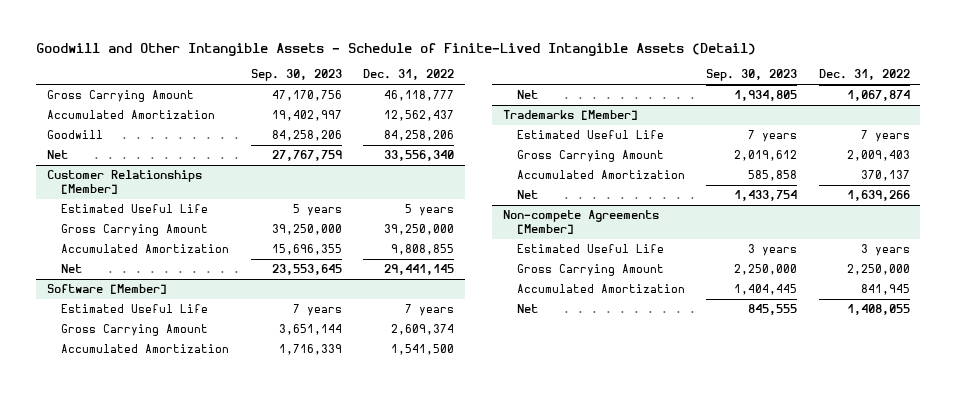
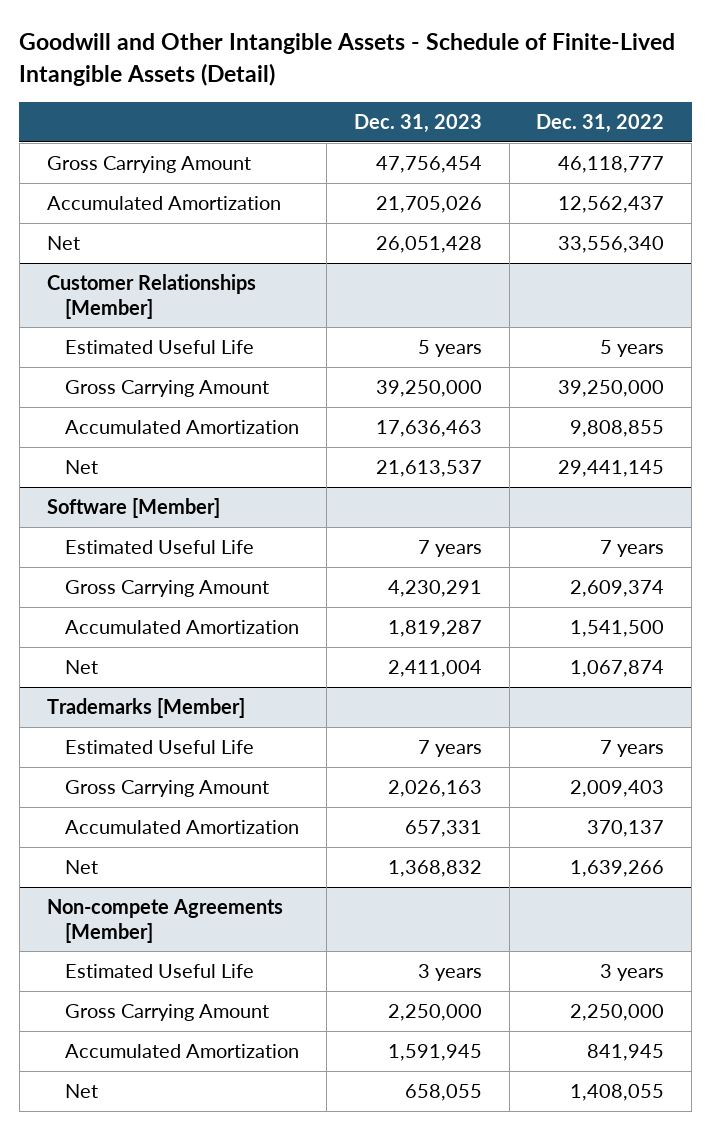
[250,69,342,82] Sep. 30, 2023 -> none
none -> [353,114,482,134] Dec. 31, 2023
[46,130,103,140] Goodwill -> none

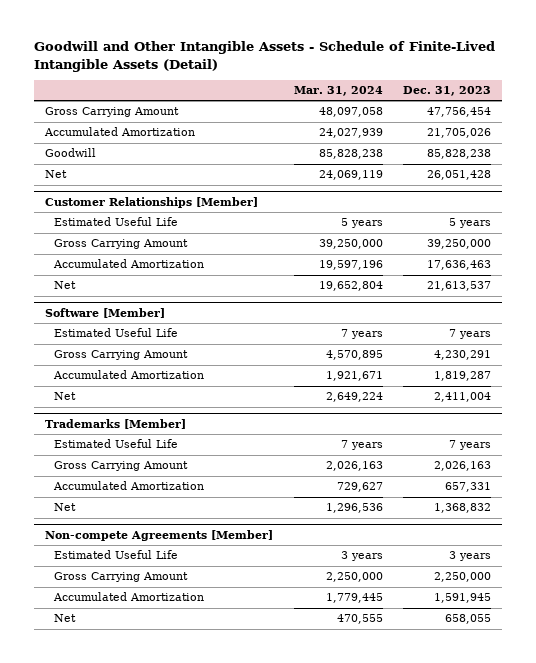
[536,114,665,134] Dec. 31, 2022 -> none
none -> [293,86,383,97] Mar. 31, 2024
none -> [44,148,96,158] Goodwill

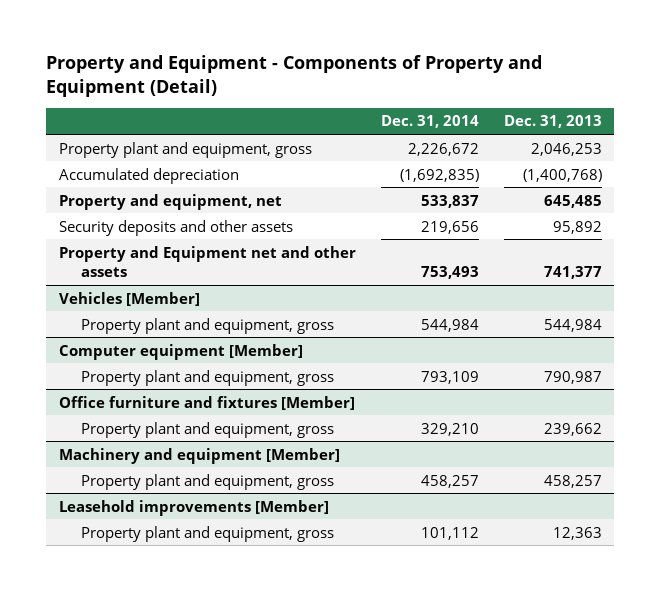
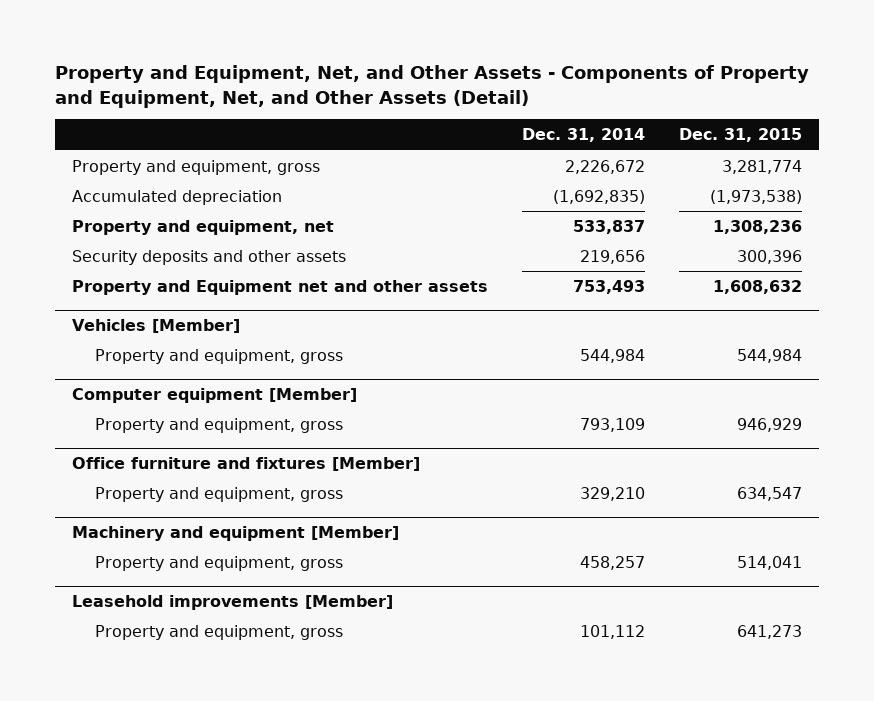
[45,55,542,97] Property and Equipment - Components of Property and Equipment (Detail) -> [54,65,809,108] Property and Equipment, Net, and Other Assets - Components of Property and Equipment, Net, and Other Assets (Detail)
[503,115,602,129] Dec. 31, 2013 -> none
none -> [679,128,803,143] Dec. 31, 2015
[58,141,312,158] Property plant and equipment, gross -> [71,159,320,175] Property and equipment, gross
[80,317,334,334] Property plant and equipment, gross -> [95,348,344,364] Property and equipment, gross
[80,369,334,386] Property plant and equipment, gross -> [95,417,344,433] Property and equipment, gross
[80,421,334,438] Property plant and equipment, gross -> [95,486,344,502] Property and equipment, gross
[80,473,334,490] Property plant and equipment, gross -> [95,555,344,571] Property and equipment, gross
[80,525,334,542] Property plant and equipment, gross -> [95,624,344,640] Property and equipment, gross

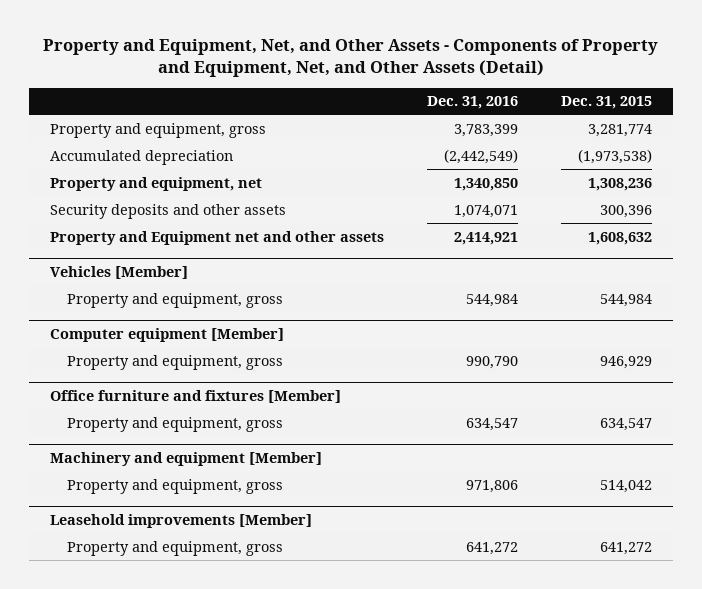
[521,128,645,143] Dec. 31, 2014 -> none
none -> [427,96,519,110] Dec. 31, 2016
[737,555,803,570] 514,041 -> [599,479,652,493] 514,042
[737,624,803,639] 641,273 -> [599,541,652,555] 641,272

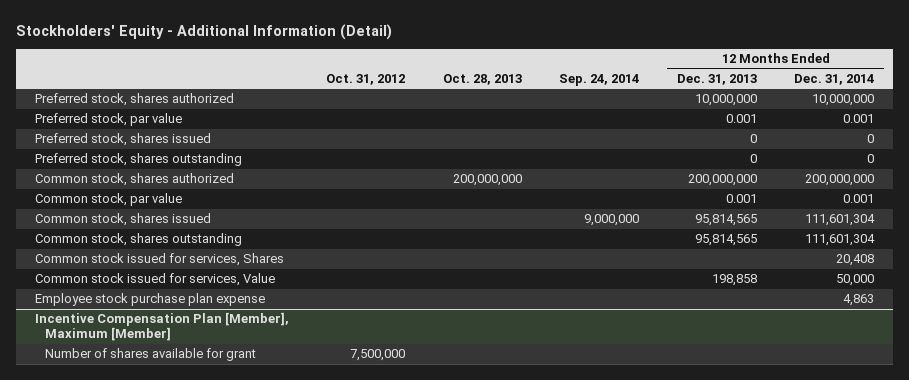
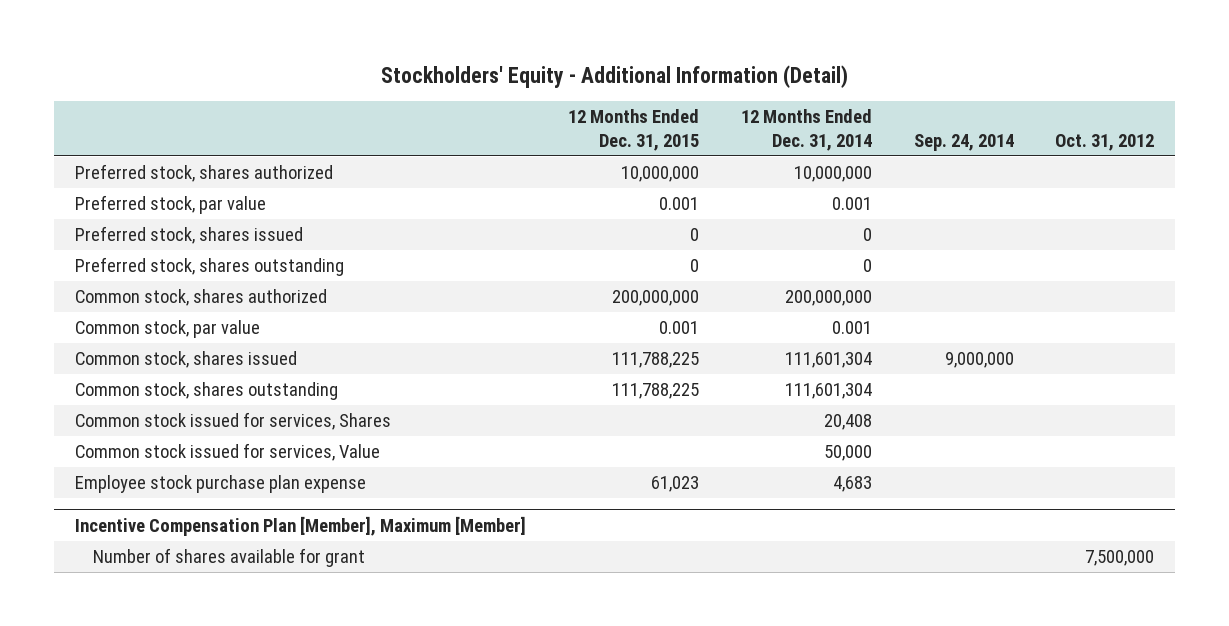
[442,73,522,85] Oct. 28, 2013 -> none
[676,73,757,85] Dec. 31, 2013 -> none
none -> [567,109,699,152] 12 Months Ended Dec. 31, 2015
[843,294,875,307] 4,863 -> [832,475,872,492] 4,683

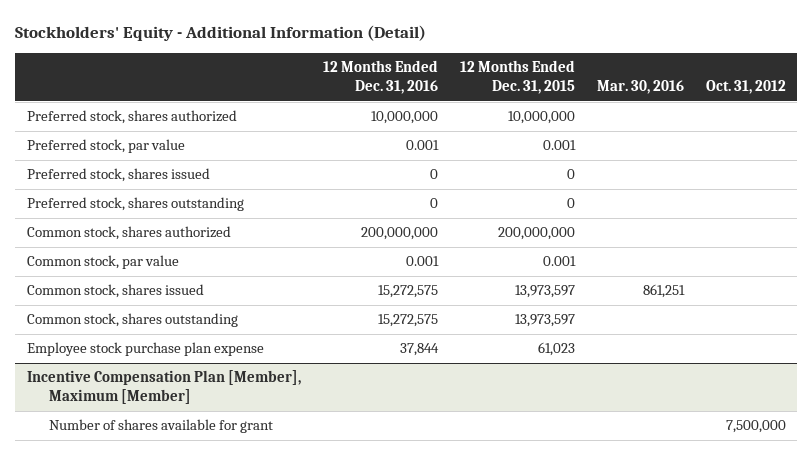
[740,109,872,152] 12 Months Ended Dec. 31, 2014 -> none
[913,134,1014,152] Sep. 24, 2014 -> none
none -> [322,60,438,95] 12 Months Ended Dec. 31, 2016
none -> [596,80,684,95] Mar. 30, 2016
[75,411,392,430] Common stock issued for services, Shares -> none
[75,442,381,461] Common stock issued for services, Value -> none
[611,351,699,368] 111,788,225 -> [514,285,575,299] 13,973,597
[611,382,699,399] 111,788,225 -> [514,314,575,328] 13,973,597

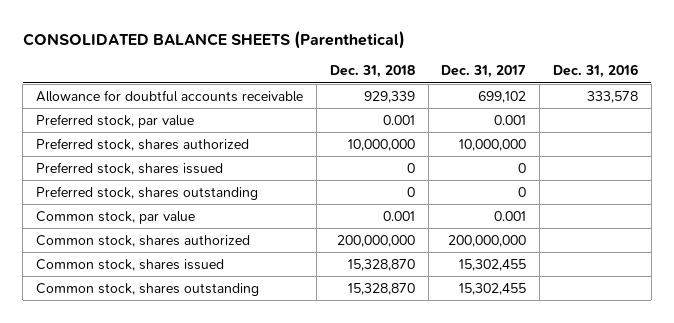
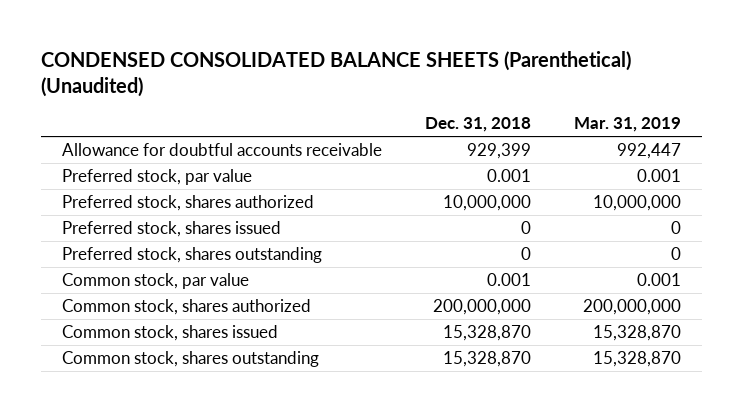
[22,30,405,49] CONSOLIDATED BALANCE SHEETS (Parenthetical) -> [41,51,632,98] CONDENSED CONSOLIDATED BALANCE SHEETS (Parenthetical) (Unaudited)
[441,65,527,79] Dec. 31, 2017 -> none
[553,64,639,79] Dec. 31, 2016 -> none
none -> [573,117,681,133] Mar. 31, 2019
[363,90,415,103] 929,339 -> [467,143,532,160] 929,399

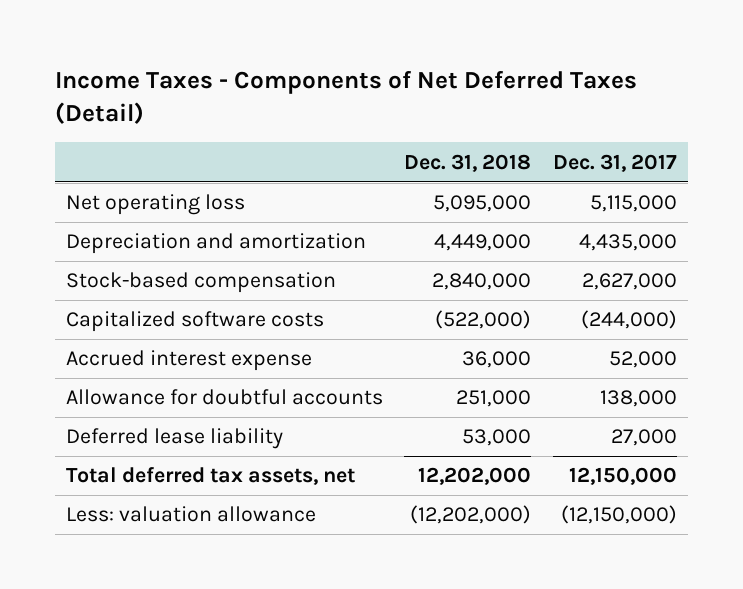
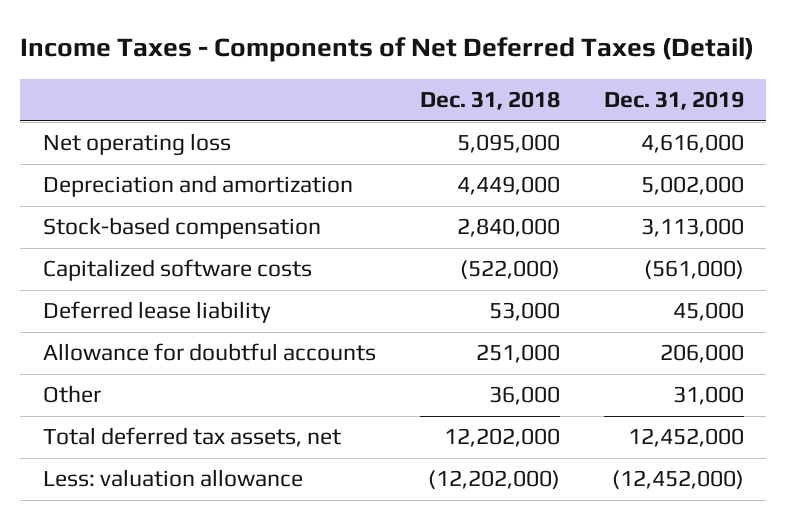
[553,153,678,172] Dec. 31, 2017 -> none
none -> [604,91,745,111] Dec. 31, 2019
[65,350,312,372] Accrued interest expense -> none
[65,389,383,406] Allowance for doubtful accounts -> [42,343,376,362] Allowance for doubtful accounts
none -> [42,385,101,404] Other

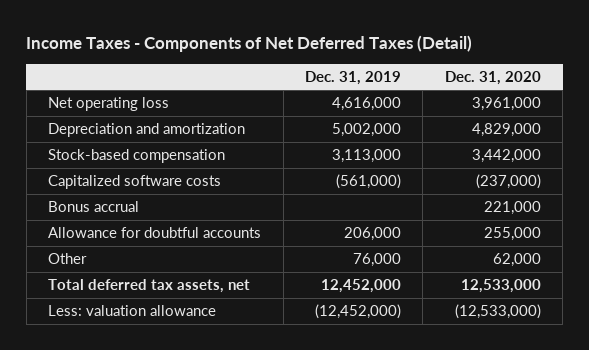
[419,91,560,111] Dec. 31, 2018 -> none
none -> [444,70,541,85] Dec. 31, 2020
[42,301,271,324] Deferred lease liability -> none
none -> [48,201,140,213] Bonus accrual
[673,386,745,406] 31,000 -> [353,253,402,268] 76,000

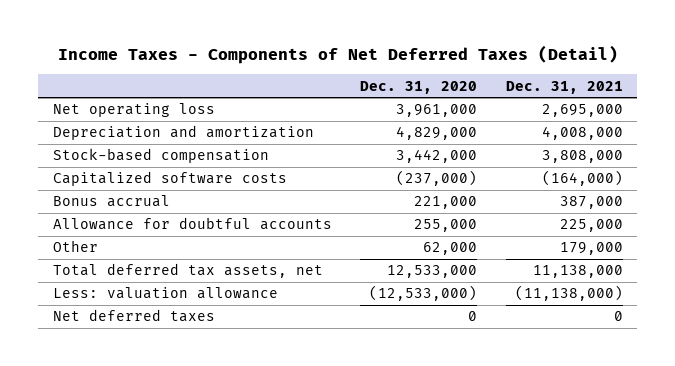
[305,70,402,85] Dec. 31, 2019 -> none
none -> [505,80,623,94] Dec. 31, 2021
none -> [52,309,215,323] Net deferred taxes

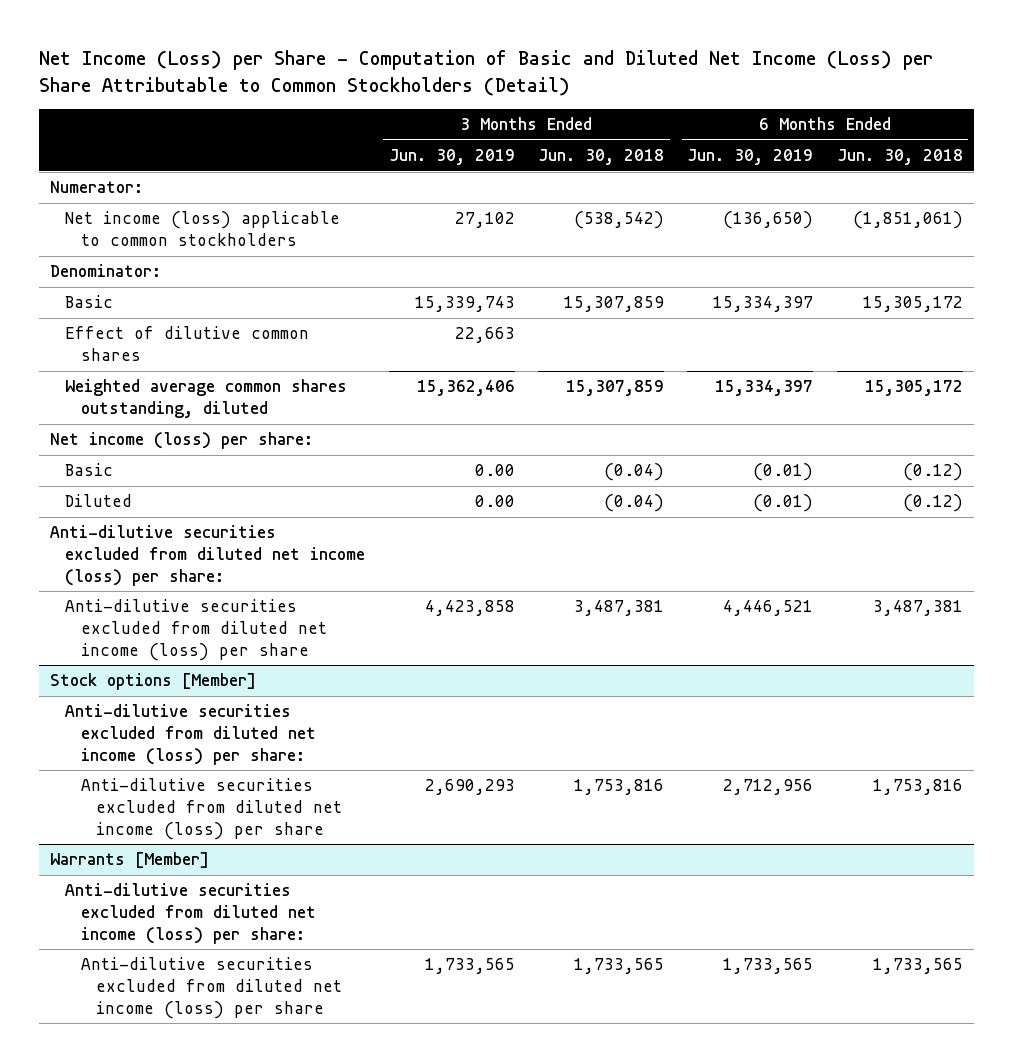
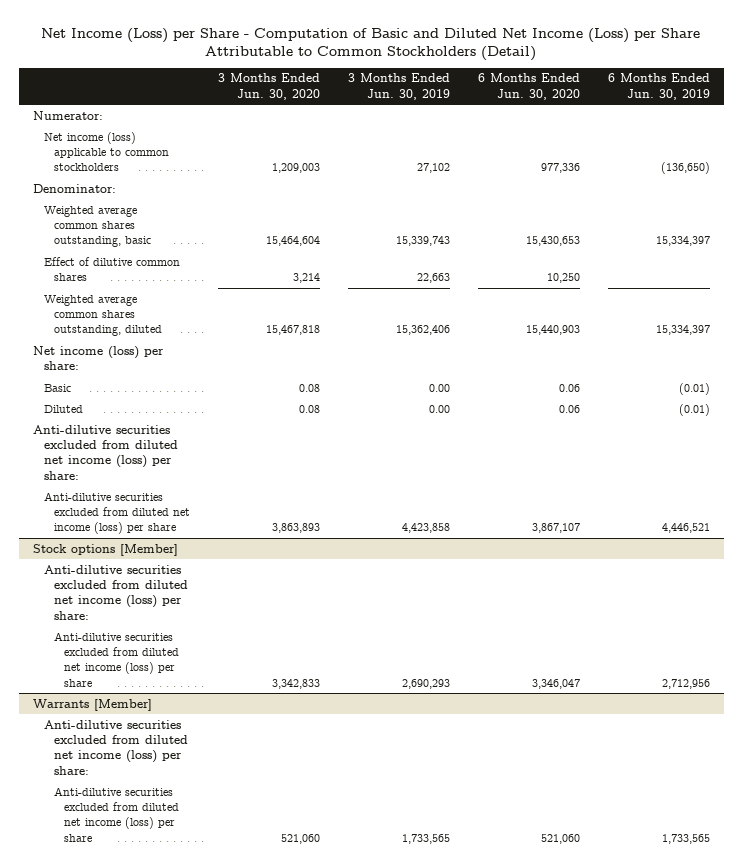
[538,149,665,166] Jun. 30, 2018 -> none
[836,149,963,166] Jun. 30, 2018 -> none
none -> [217,73,320,100] 3 Months Ended Jun. 30, 2020
none -> [477,73,580,100] 6 Months Ended Jun. 30, 2020
[65,295,114,309] Basic -> [43,205,151,248] Weighted average common shares outstanding, basic

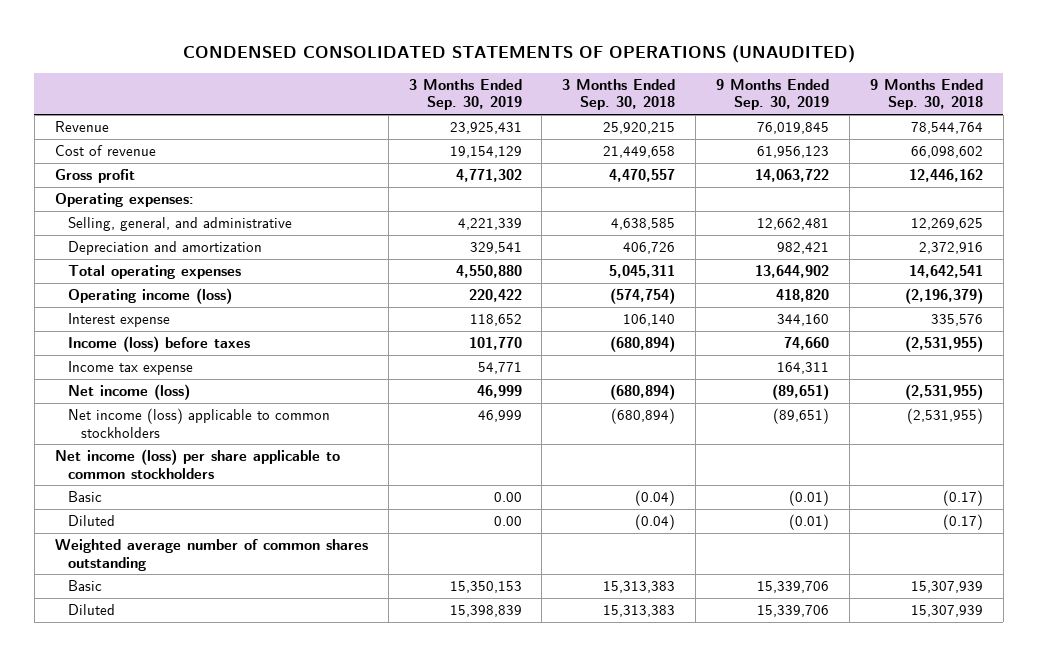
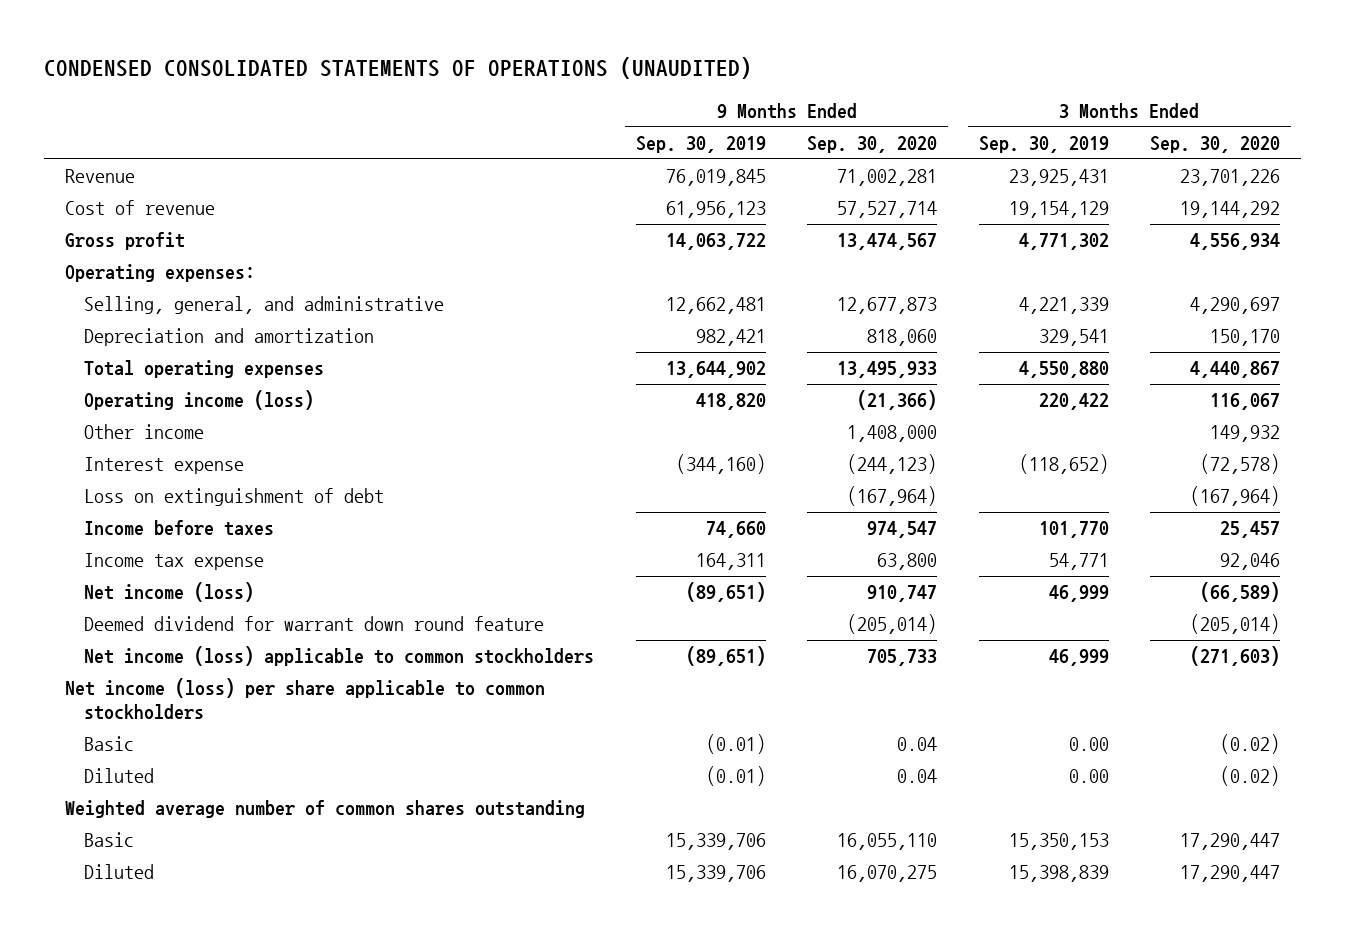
[562,78,676,111] 3 Months Ended Sep. 30, 2018 -> none
[869,78,983,111] 9 Months Ended Sep. 30, 2018 -> none
none -> [807,136,938,154] Sep. 30, 2020
none -> [1150,136,1281,154] Sep. 30, 2020
none -> [84,424,205,440] Other income
[469,314,522,327] 118,652 -> [1018,454,1109,475] (118,652)
[776,314,829,327] 344,160 -> [675,454,766,475] (344,160)
none -> [84,488,385,507] Loss on extinguishment of debt
[67,336,250,353] Income (loss) before taxes -> [84,520,275,537] Income before taxes
none -> [84,616,545,632] Deemed dividend for warrant down round feature

